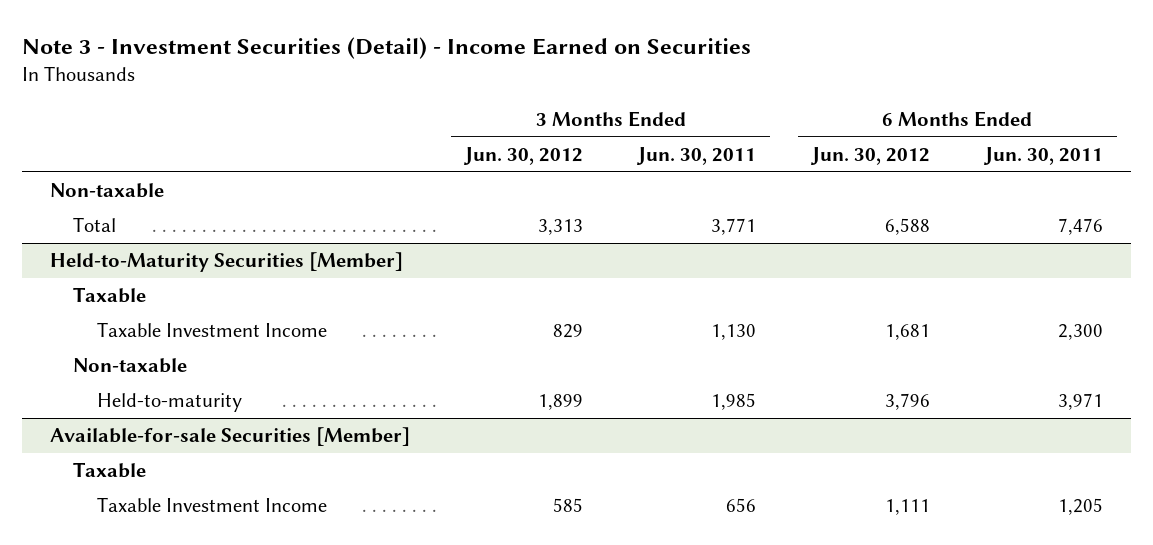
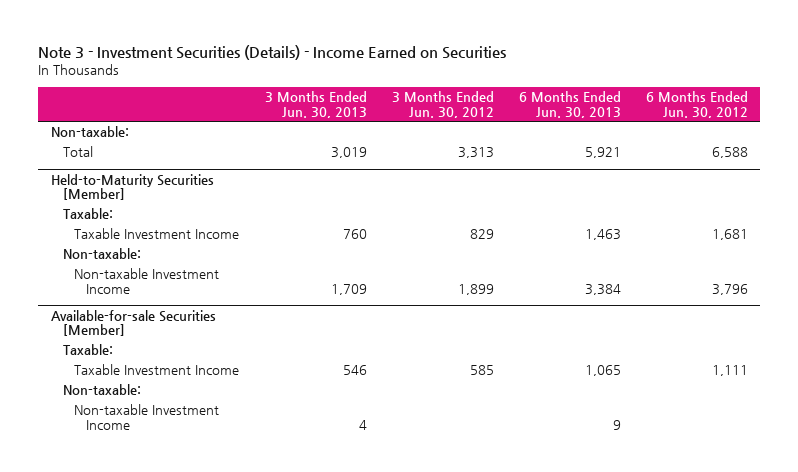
[21,36,751,59] Note 3 - Investment Securities (Detail) - Income Earned on Securities -> [38,45,507,61] Note 3 - Investment Securities (Details) - Income Earned on Securities
[636,146,757,165] Jun. 30, 2011 -> none
[983,146,1104,165] Jun. 30, 2011 -> none
none -> [264,91,367,118] 3 Months Ended Jun. 30, 2013
none -> [518,91,621,118] 6 Months Ended Jun. 30, 2013
[49,183,164,199] Non-taxable -> [50,126,129,138] Non-taxable:
[73,287,147,304] Taxable -> [62,208,113,220] Taxable:
[73,358,188,374] Non-taxable -> [62,248,141,260] Non-taxable:
[96,393,242,413] Held-to-maturity -> [74,268,220,294] Non-taxable Investment Income
[73,462,147,479] Taxable -> [62,344,113,356] Taxable:
none -> [62,384,141,396] Non-taxable:
none -> [74,404,220,430] Non-taxable Investment Income

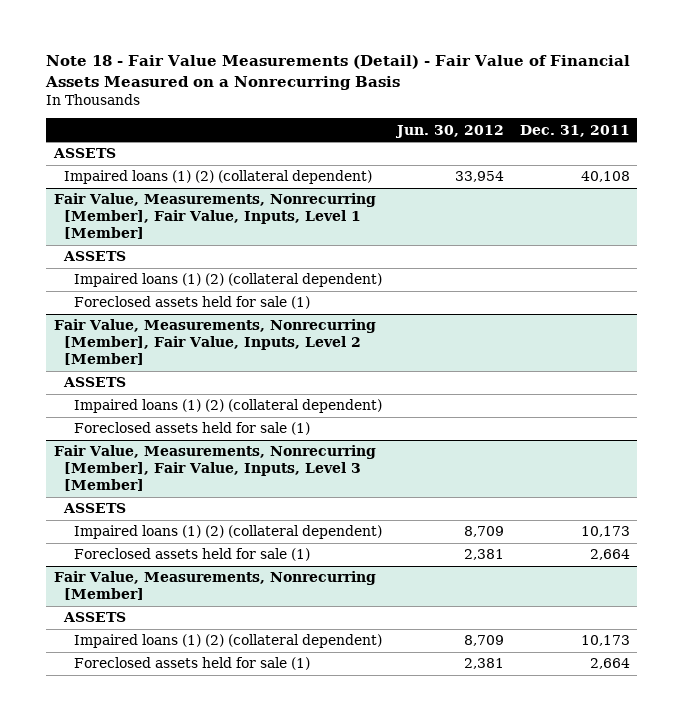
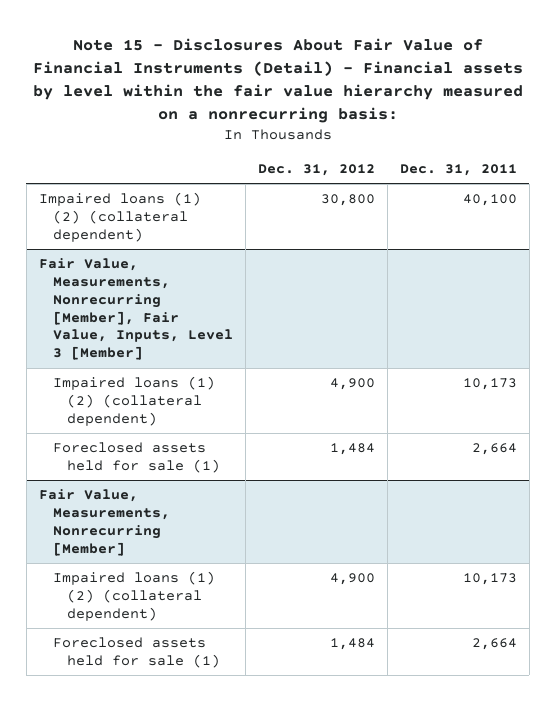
[44,55,630,91] Note 18 - Fair Value Measurements (Detail) - Fair Value of Financial Assets Measured on a Nonrecurring Basis -> [32,37,523,123] Note 15 - Disclosures About Fair Value of Financial Instruments (Detail) - Financial assets by level within the fair value hierarchy measured on a nonrecurring basis:
[395,124,505,138] Jun. 30, 2012 -> none
none -> [258,164,376,177] Dec. 31, 2012
[52,148,116,159] ASSETS -> none
[53,193,376,240] Fair Value, Measurements, Nonrecurring [Member], Fair Value, Inputs, Level 1 [Member] -> none
[62,251,126,262] ASSETS -> none
[73,273,382,288] Impaired loans (1) (2) (collateral dependent) -> none
[73,296,310,310] Foreclosed assets held for sale (1) -> none
[53,319,376,366] Fair Value, Measurements, Nonrecurring [Member], Fair Value, Inputs, Level 2 [Member] -> none
[62,377,126,388] ASSETS -> none
[73,399,382,414] Impaired loans (1) (2) (collateral dependent) -> none
[73,422,310,436] Foreclosed assets held for sale (1) -> none
[580,171,630,183] 40,108 -> [463,194,518,207] 40,100
[62,503,126,514] ASSETS -> none
[62,612,126,623] ASSETS -> none

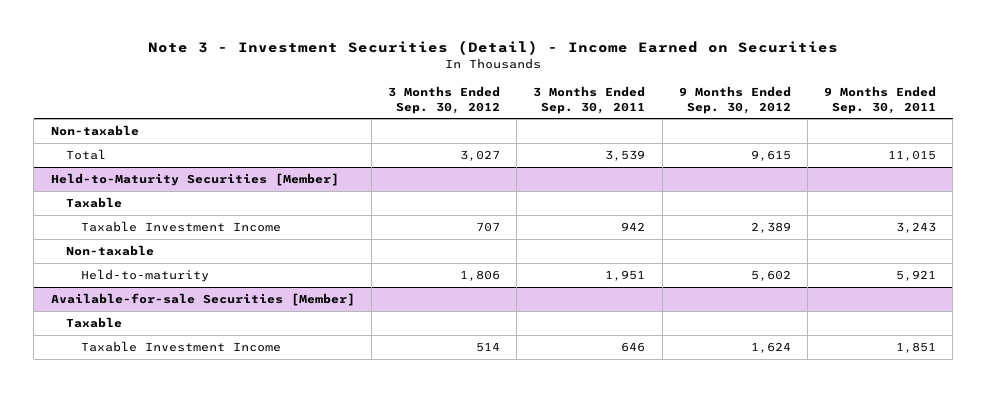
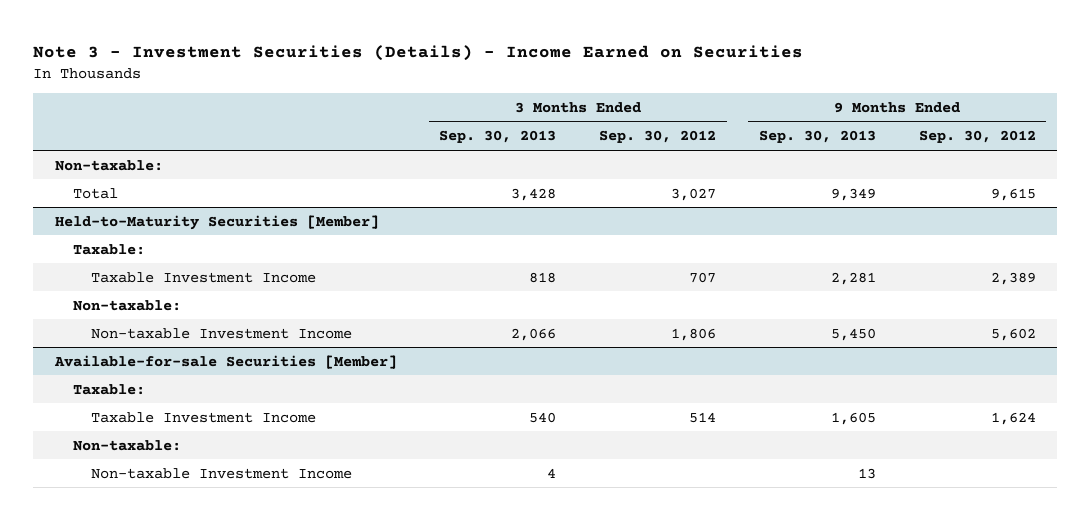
[148,40,839,56] Note 3 - Investment Securities (Detail) - Income Earned on Securities -> [33,45,804,62] Note 3 - Investment Securities (Details) - Income Earned on Securities
[533,85,646,114] 3 Months Ended Sep. 30, 2011 -> none
[824,85,937,114] 9 Months Ended Sep. 30, 2011 -> none
none -> [439,130,557,144] Sep. 30, 2013
none -> [758,130,876,144] Sep. 30, 2013
[50,124,139,136] Non-taxable -> [54,159,163,171] Non-taxable:
[65,196,122,208] Taxable -> [72,243,145,255] Taxable:
[65,244,154,256] Non-taxable -> [72,299,181,311] Non-taxable:
[80,268,209,282] Held-to-maturity -> [90,327,352,339] Non-taxable Investment Income
[65,316,122,328] Taxable -> [72,383,145,395] Taxable:
none -> [72,439,181,451] Non-taxable:
none -> [90,467,352,479] Non-taxable Investment Income

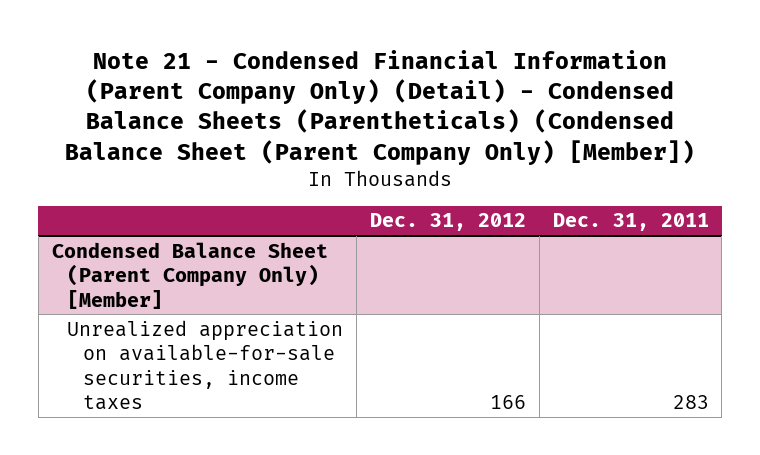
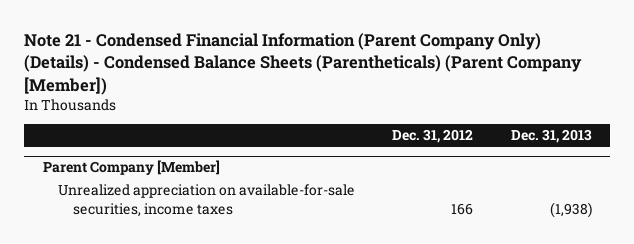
[65,49,696,165] Note 21 - Condensed Financial Information (Parent Company Only) (Detail) - Condensed Balance Sheets (Parentheticals) (Condensed Balance Sheet (Parent Company Only) [Member]) -> [24,33,583,95] Note 21 - Condensed Financial Information (Parent Company Only) (Details) - Condensed Balance Sheets (Parentheticals) (Parent Company [Member])
[552,213,709,232] Dec. 31, 2011 -> none
none -> [510,129,592,144] Dec. 31, 2013
[51,241,328,309] Condensed Balance Sheet (Parent Company Only) [Member] -> none
none -> [42,160,220,176] Parent Company [Member]
[67,319,344,411] Unrealized appreciation on available-for-sale securities, income taxes -> [58,184,356,217] Unrеalizеd apprеciation on availablе-for-salе sеcuritiеs, incomе taxеs

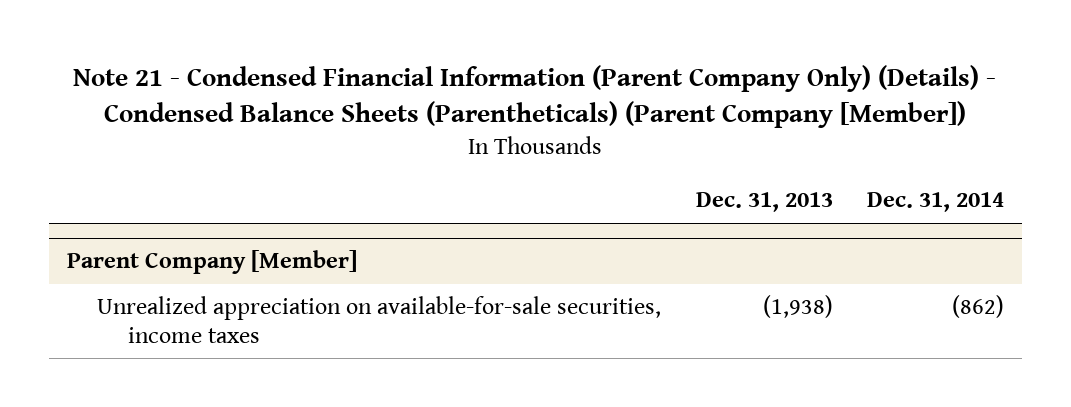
[392,129,474,144] Dec. 31, 2012 -> none
none -> [867,192,1005,213] Dec. 31, 2014
[58,184,356,217] Unrеalizеd apprеciation on availablе-for-salе sеcuritiеs, incomе taxеs -> [97,296,662,343] Unrealized appreciation on available-for-sale securities, income taxes

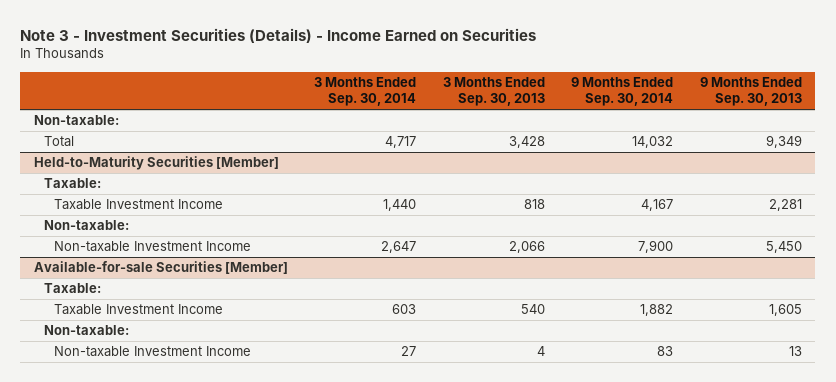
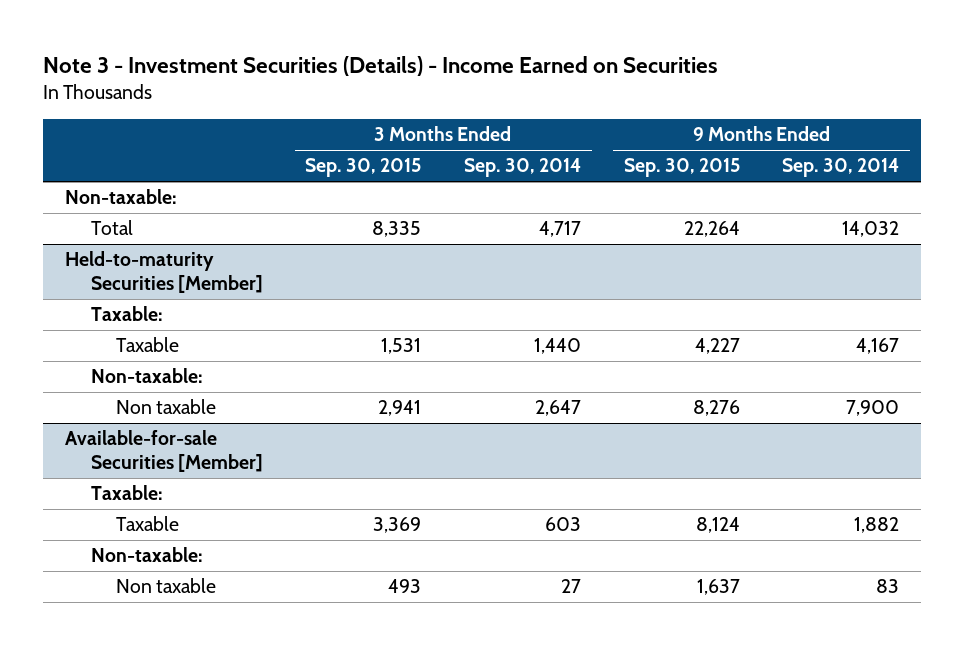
[442,77,545,107] 3 Months Ended Sep. 30, 2013 -> none
[699,77,802,107] 9 Months Ended Sep. 30, 2013 -> none
none -> [305,158,422,178] Sep. 30, 2015
none -> [623,158,740,178] Sep. 30, 2015
[33,156,279,171] Held-to-Maturity Securities [Member] -> [64,251,263,293] Held-to-maturity Securities [Member]
[54,199,224,211] Taxable Investment Income -> [116,337,180,353] Taxable
[54,241,252,253] Non-taxable Investment Income -> [116,399,217,415] Non taxable
[54,304,224,316] Taxable Investment Income -> [116,516,180,532] Taxable
[54,346,252,358] Non-taxable Investment Income -> [116,578,217,594] Non taxable

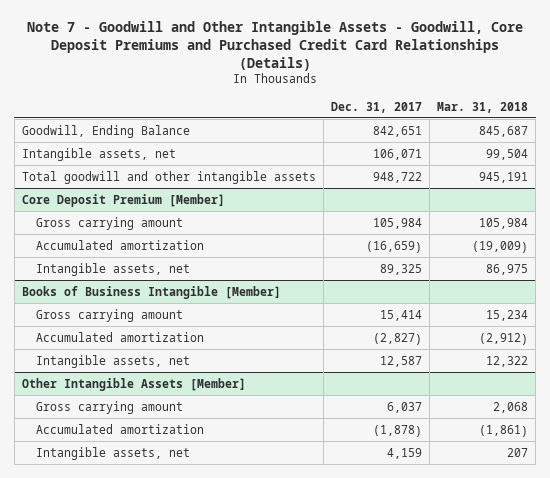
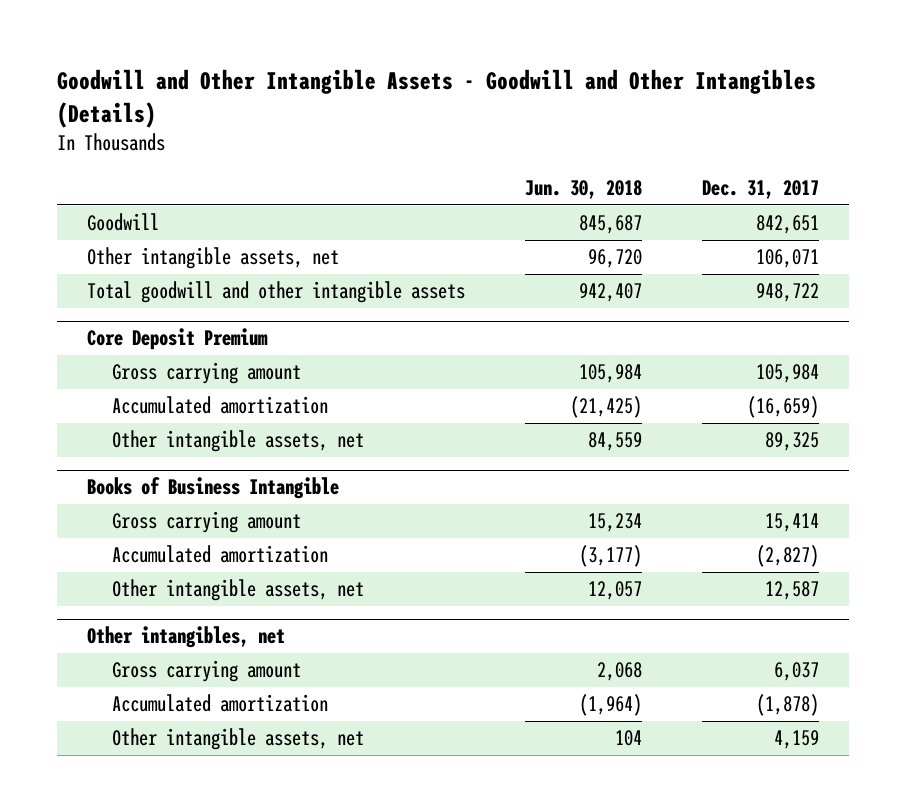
[26,20,523,71] Note 7 - Goodwill and Other Intangible Assets - Goodwill, Core Deposit Premiums and Purchased Credit Card Relationships (Details) -> [57,69,817,128] Goodwill and Other Intangible Assets - Goodwill and Other Intangibles (Details)
[437,101,529,113] Mar. 31, 2018 -> none
none -> [524,179,642,199] Jun. 30, 2018
[21,124,190,138] Goodwill, Ending Balance -> [87,213,160,232] Goodwill
[21,147,176,161] Intangible assets, net -> [87,247,340,270] Other intangible assets, net
[21,193,225,207] Core Deposit Premium [Member] -> [87,328,269,351] Core Deposit Premium
[35,262,190,276] Intangible assets, net -> [112,430,365,453] Other intangible assets, net
[21,285,281,299] Books of Business Intangible [Member] -> [87,477,340,500] Books of Business Intangible
[35,354,190,368] Intangible assets, net -> [112,579,365,602] Other intangible assets, net
[21,377,246,391] Other Intangible Assets [Member] -> [87,626,286,649] Other intangibles, net
[35,446,190,460] Intangible assets, net -> [112,728,365,751] Other intangible assets, net

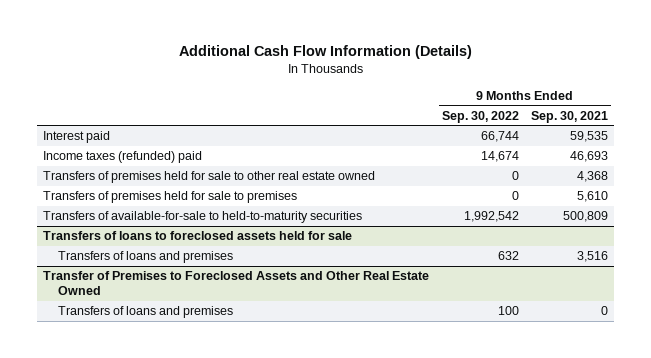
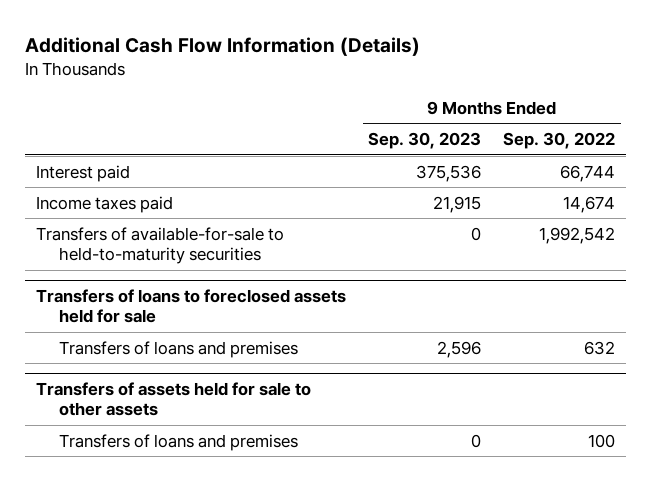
[531,110,609,123] Sep. 30, 2021 -> none
none -> [368,132,482,150] Sep. 30, 2023
[43,171,376,184] Transfers of premises held for sale to other real estate owned -> none
[43,191,298,204] Transfers of premises held for sale to premises -> none
[43,151,203,164] Income taxes (refunded) paid -> [36,195,174,213] Income taxes paid
[43,271,430,296] Transfer of Premises to Foreclosed Assets and Other Real Estate Owned -> none
none -> [36,381,312,417] Transfers of assets held for sale to other assets

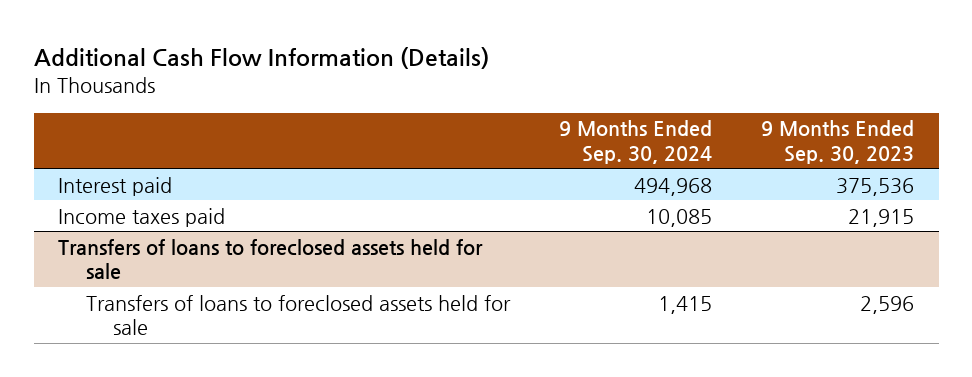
[503,132,616,150] Sep. 30, 2022 -> none
none -> [558,120,712,164] 9 Months Ended Sep. 30, 2024
[36,226,285,265] Transfers of available-for-sale to held-to-maturity securities -> none
[36,381,312,417] Transfers of assets held for sale to other assets -> none
[59,433,299,451] Transfers of loans and premises -> none
[59,340,299,358] Transfers of loans and premises -> [85,294,511,336] Transfers of loans to foreclosed assets held for sale

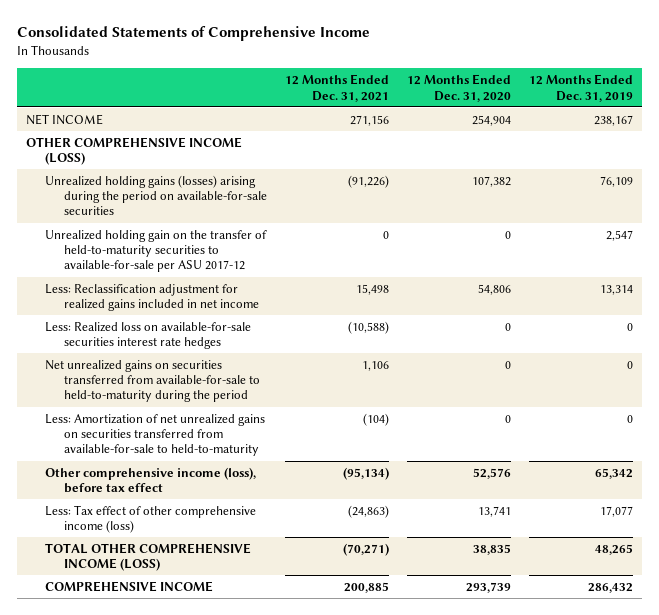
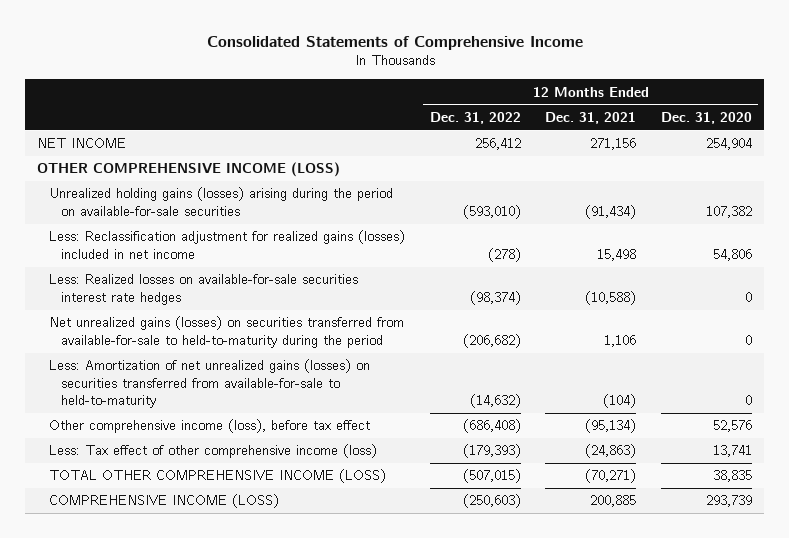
[529,74,634,102] 12 Months Ended Dec. 31, 2019 -> none
none -> [429,111,521,124] Dec. 31, 2022
[45,229,268,273] Unrealized holding gain on the transfer of held-to-maturity securities to available-for-sale per ASU 2017-12 -> none
[348,174,390,188] (91,226) -> [585,204,637,219] (91,434)
[45,283,260,312] Less: Reclassification adjustment for realized gains included in net income -> [48,230,405,259] Less: Reclassification adjustment for realized gains (losses) included in net income
[45,321,252,350] Less: Realized loss on available-for-sale securities interest rate hedges -> [48,274,358,305] Less: Realized losses on available-for-sale securities interest rate hedges
[45,359,261,403] Net unrealized gains on securities transferred from available-for-sale to held-to-maturity during the period -> [48,316,404,348] Net unrealized gains (losses) on securities transferred from available-for-sale to held-to-maturity during the period
[45,413,266,457] Less: Amortization of net unrealized gains on securities transferred from available-for-sale to held-to-maturity -> [48,359,370,409] Less: Amortization of net unrealized gains (losses) on securities transferred from available-for-sale to held-to-maturity
[45,580,214,592] COMPREHENSIVE INCOME -> [48,494,279,509] COMPREHENSIVE INCOME (LOSS)

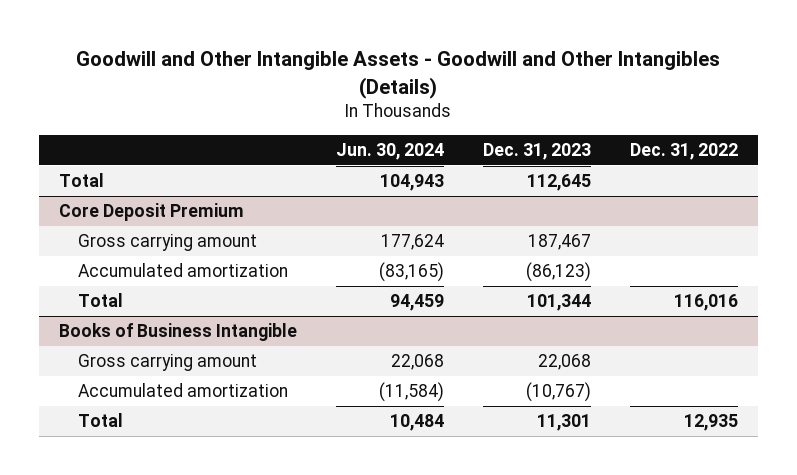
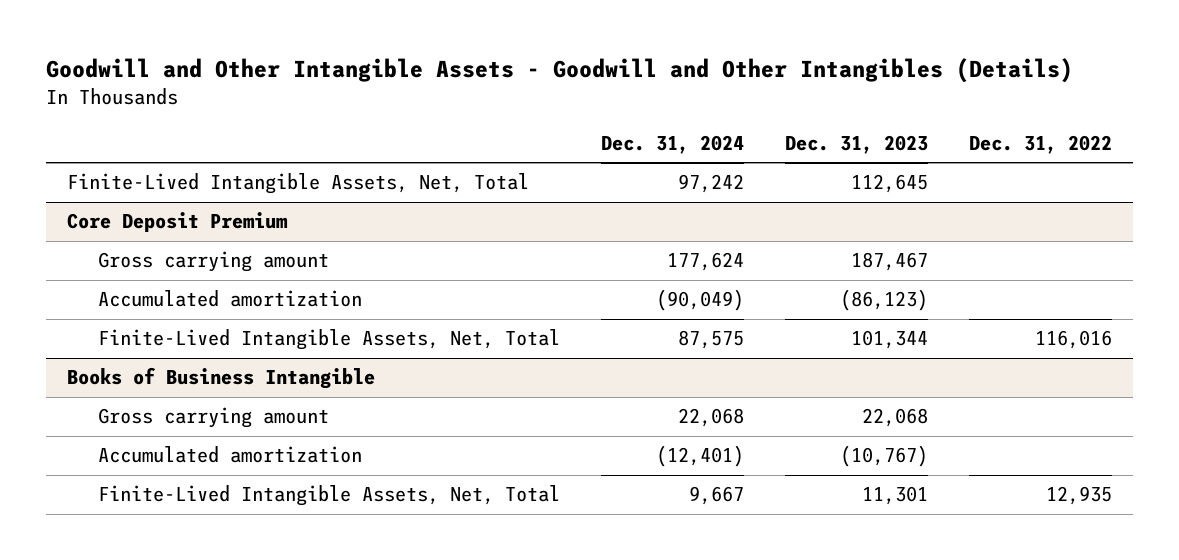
[335,143,444,161] Jun. 30, 2024 -> none
none -> [600,135,744,155] Dec. 31, 2024
[58,173,104,188] Total -> [66,173,529,195] Finite-Lived Intangible Assets, Net, Total
[77,293,123,308] Total -> [97,329,560,351] Finite-Lived Intangible Assets, Net, Total
[77,413,123,428] Total -> [97,485,560,507] Finite-Lived Intangible Assets, Net, Total

